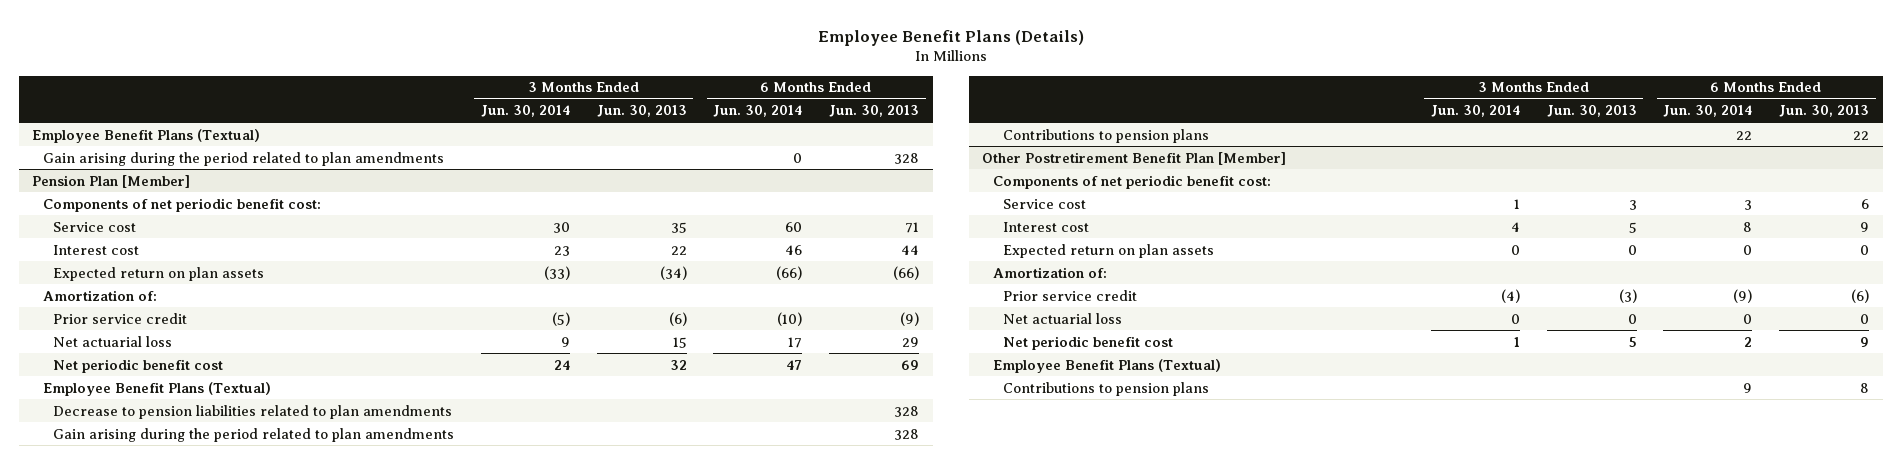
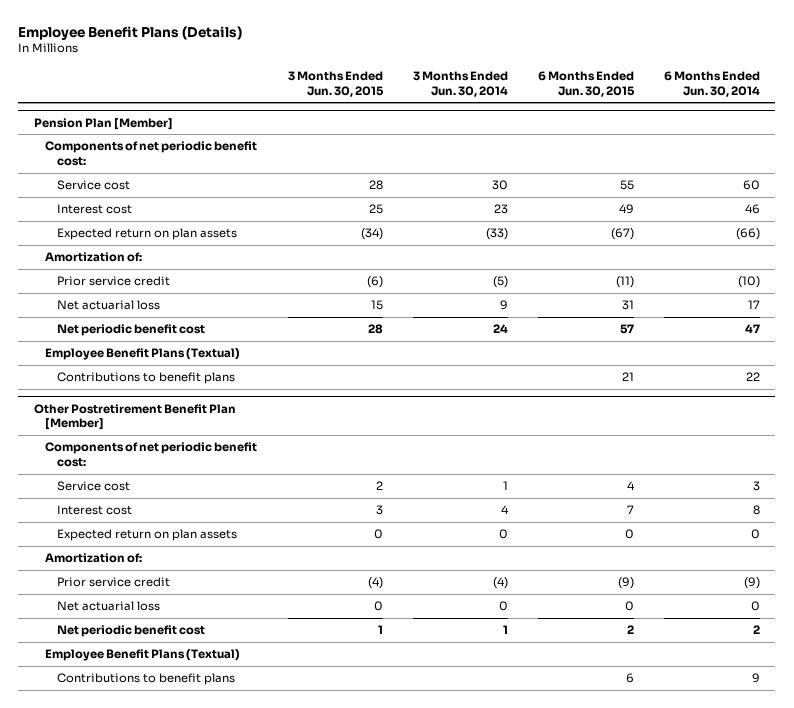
[596,105,687,118] Jun. 30, 2013 -> none
[829,105,920,118] Jun. 30, 2013 -> none
none -> [287,70,384,97] 3 Months Ended Jun. 30, 2015
none -> [537,70,635,97] 6 Months Ended Jun. 30, 2015
[32,128,261,143] Employee Benefit Plans (Textual) -> none
[42,151,444,166] Gain arising during the period related to plan amendments -> none
[53,404,453,419] Decrease to pension liabilities related to plan amendments -> none
[53,427,455,442] Gain arising during the period related to plan amendments -> none
[1003,128,1210,143] Contributions to pension plans -> [57,372,236,385] Contributions to benefit plans
[1003,381,1210,396] Contributions to pension plans -> [57,673,236,686] Contributions to benefit plans

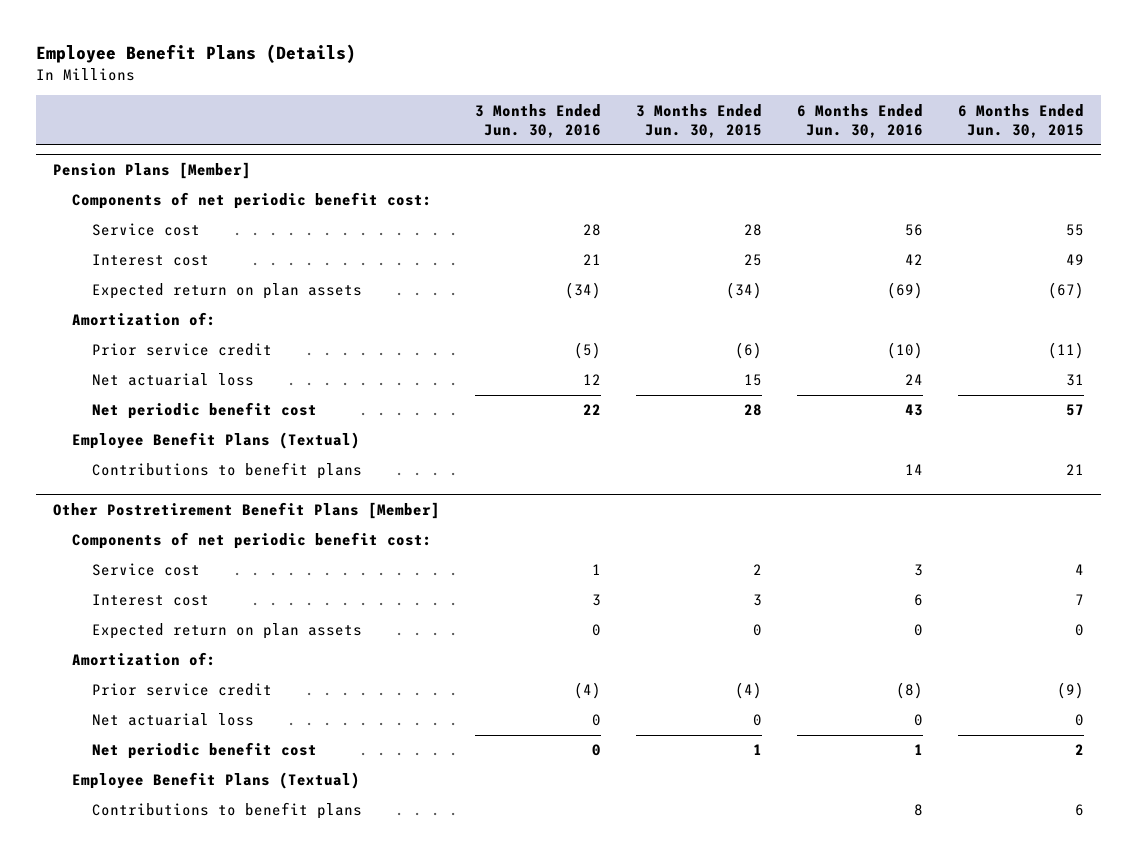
[412,70,508,97] 3 Months Ended Jun. 30, 2014 -> none
[664,70,761,97] 6 Months Ended Jun. 30, 2014 -> none
none -> [475,103,602,138] 3 Months Ended Jun. 30, 2016
none -> [797,103,924,138] 6 Months Ended Jun. 30, 2016
[33,117,173,130] Pension Plan [Member] -> [53,161,252,179] Pension Plans [Member]
[33,403,236,431] Other Postretirement Benefit Plan [Member] -> [53,501,441,519] Other Postretirement Benefit Plans [Member]

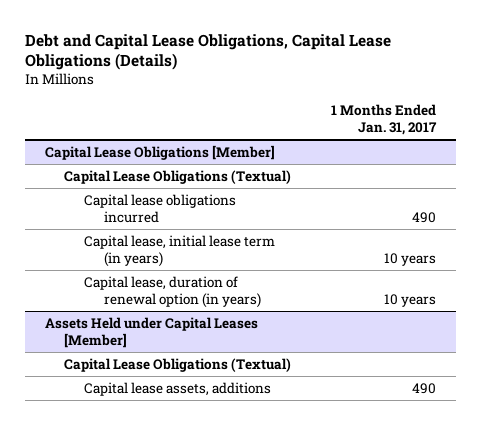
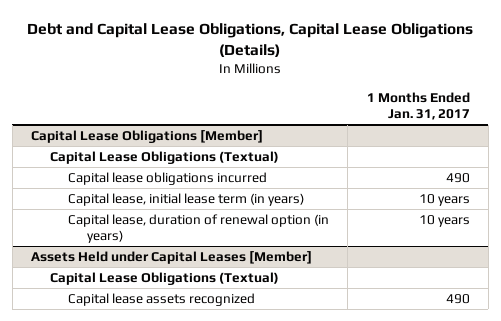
[83,381,271,396] Capital lease assets, additions -> [68,293,256,307] Capital lease assets recognized

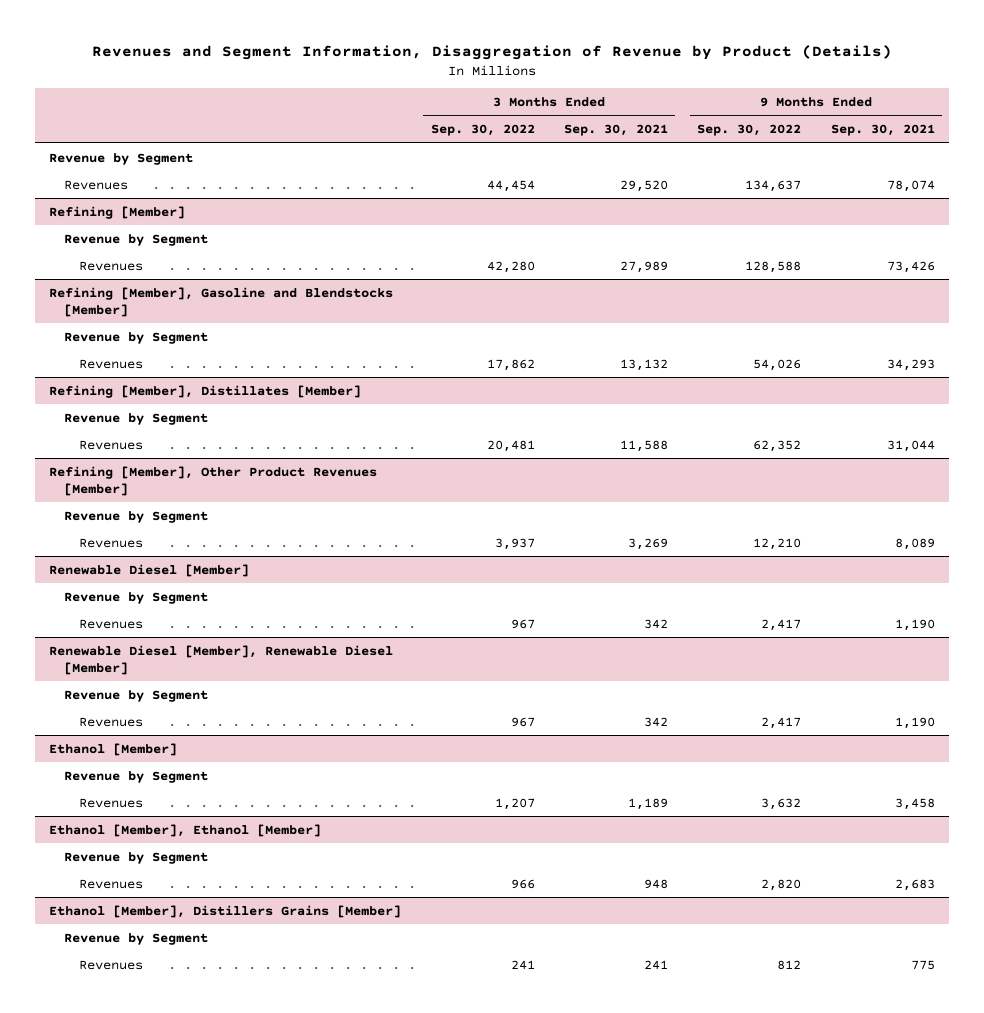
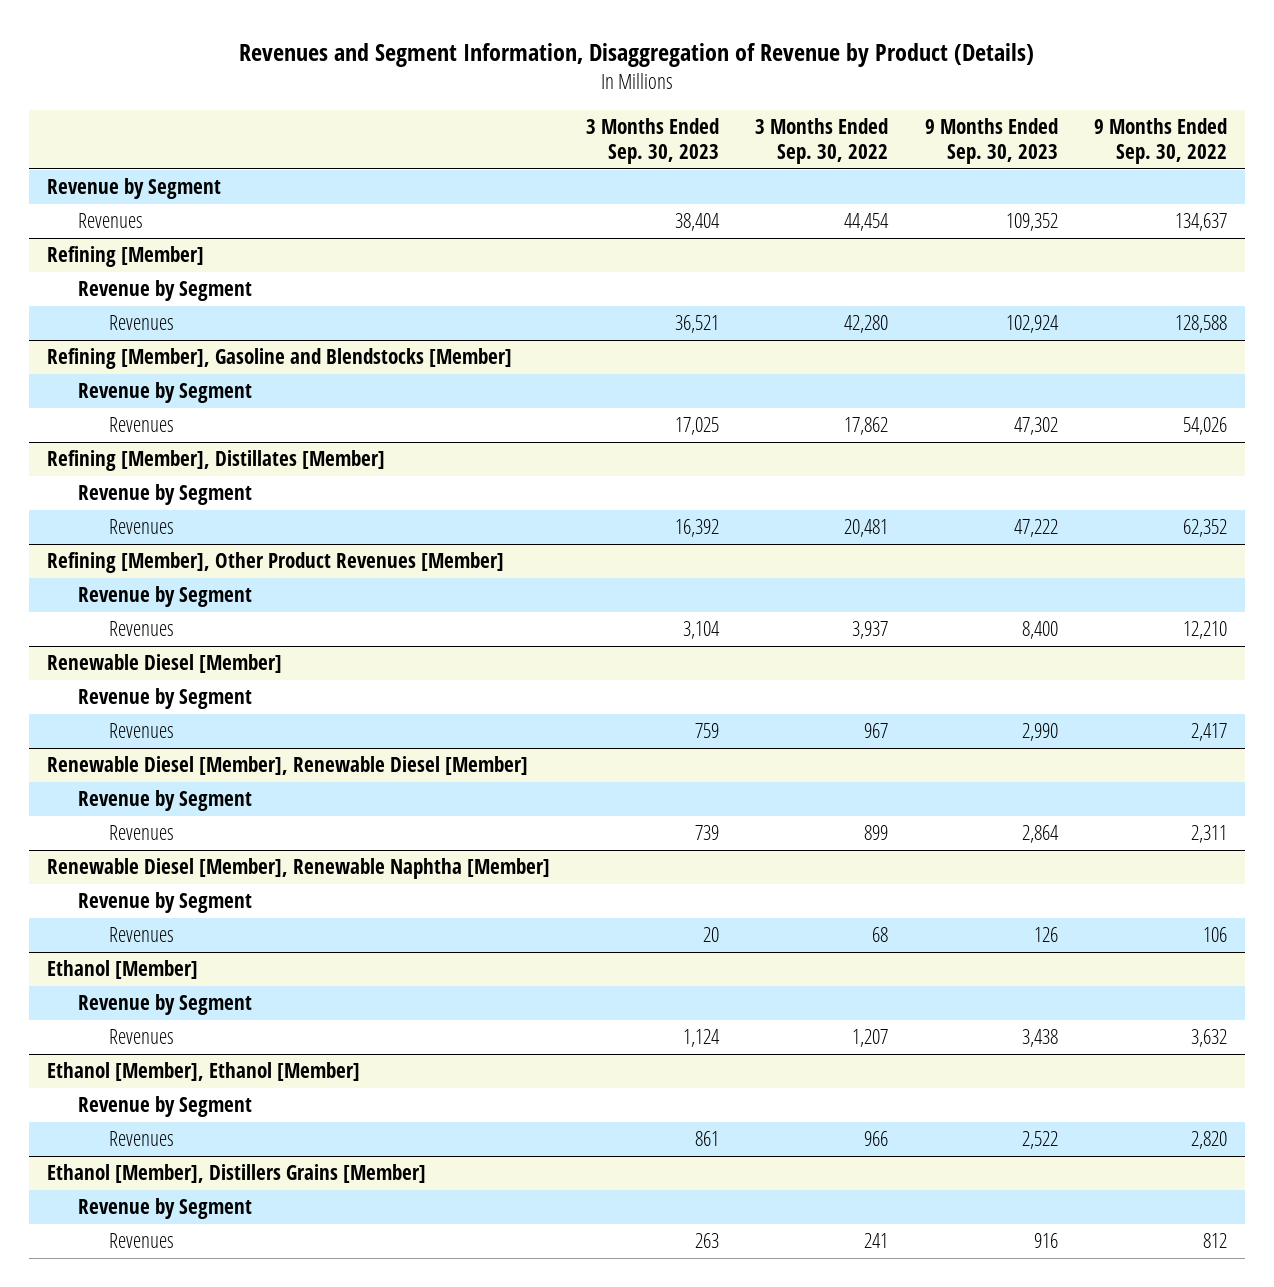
[563,124,668,137] Sep. 30, 2021 -> none
[830,124,935,137] Sep. 30, 2021 -> none
none -> [586,117,720,165] 3 Months Ended Sep. 30, 2023
none -> [924,117,1058,165] 9 Months Ended Sep. 30, 2023
[510,716,535,727] 967 -> [864,825,889,841] 899
[761,716,802,729] 2,417 -> [1190,825,1227,844] 2,311
none -> [47,858,551,880] Renewable Diesel [Member], Renewable Naphtha [Member]
none -> [77,892,252,914] Revenue by Segment
none -> [108,927,174,943] Revenues

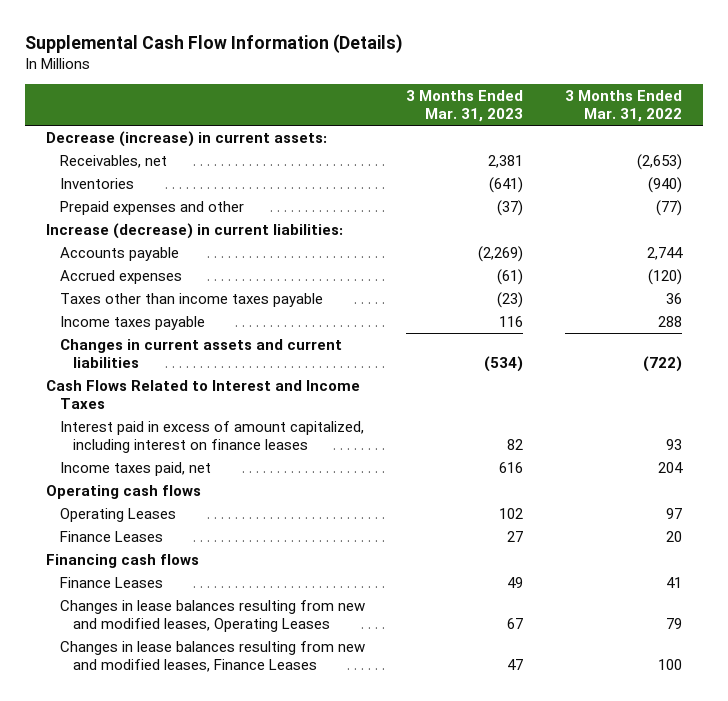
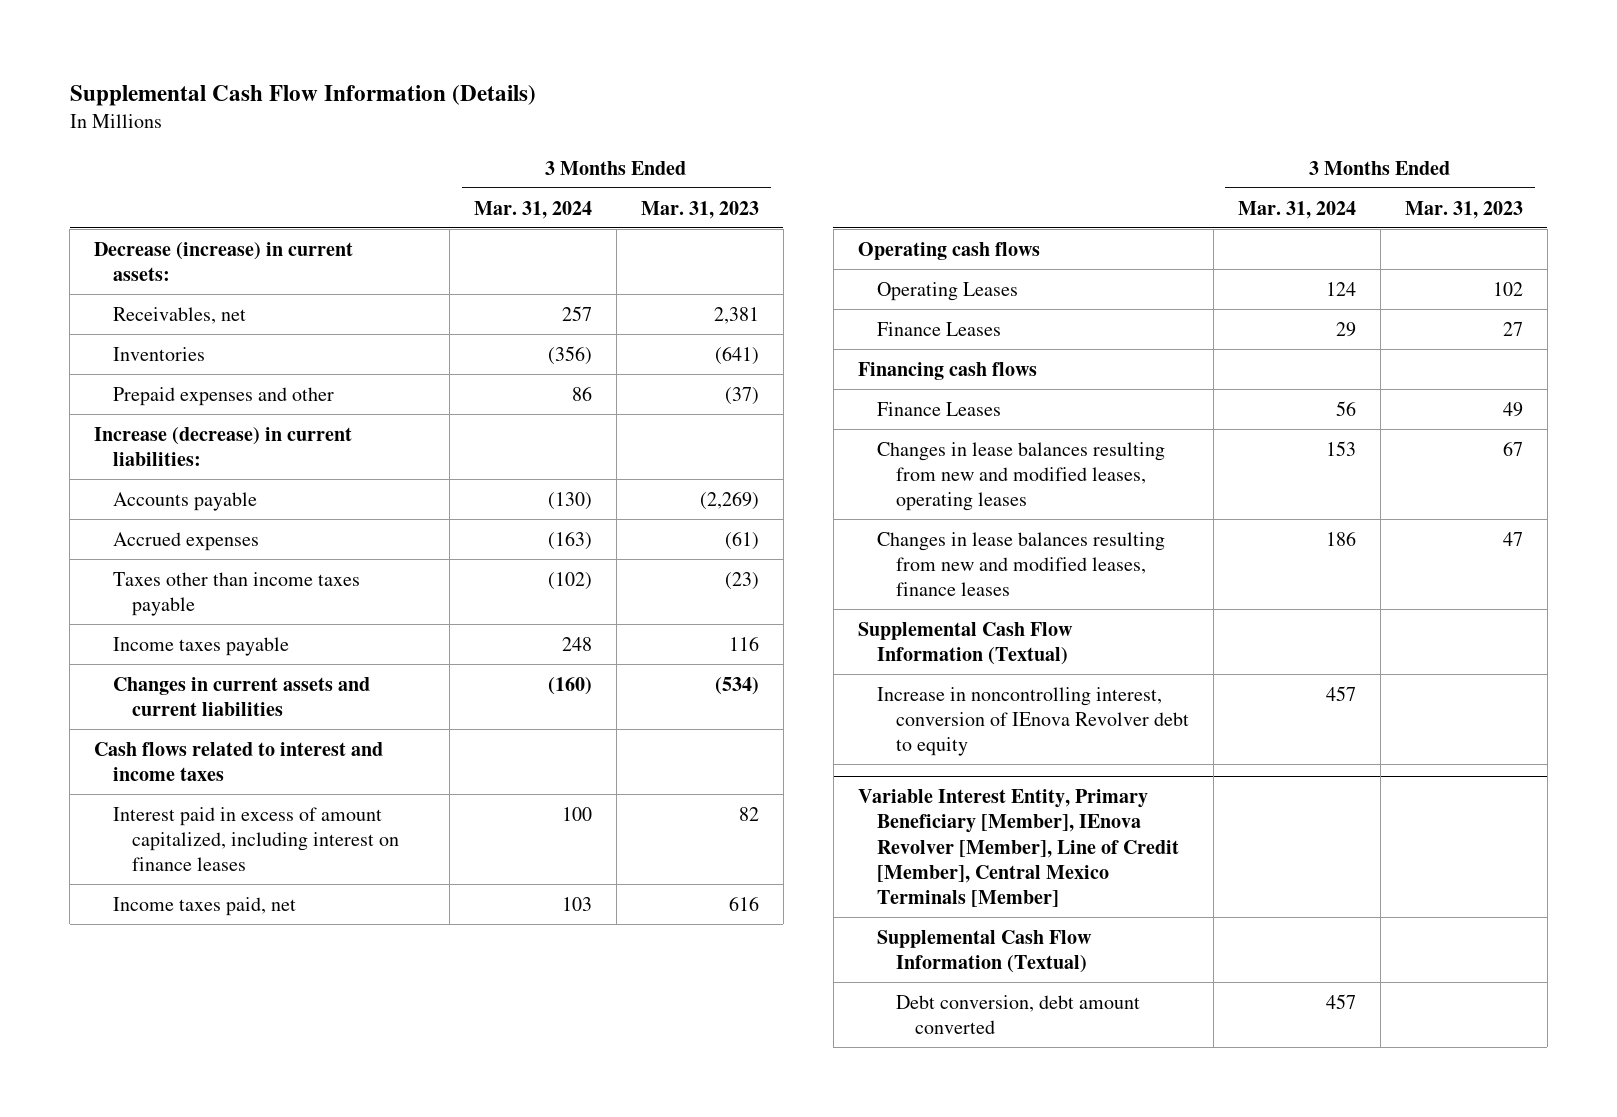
[564,89,682,123] 3 Months Ended Mar. 31, 2022 -> none
none -> [473,200,592,219] Mar. 31, 2024
[45,379,360,410] Cash Flows Related to Interest and Income Taxes -> [94,741,384,781] Cash flows related to interest and income taxes
[59,599,365,633] Changes in lease balances resulting from new and modified leases, Operating Leases -> [876,441,1165,512] Changes in lease balances resulting from new and modified leases, operating leases
[59,640,365,673] Changes in lease balances resulting from new and modified leases, Finance Leases -> [876,531,1165,597] Changes in lease balances resulting from new and modified leases, finance leases
none -> [857,621,1073,665] Supplemental Cash Flow Information (Textual)
none -> [876,686,1189,757] Increase in noncontrolling interest, conversion of IEnova Revolver debt to equity
none -> [857,789,1179,908] Variable Interest Entity, Primary Beneficiary [Member], IEnova Revolver [Member], Line of Credit [Member], Central Mexico Terminals [Member]
none -> [876,929,1092,973] Supplemental Cash Flow Information (Textual)
none -> [895,994,1140,1034] Debt conversion, debt amount converted

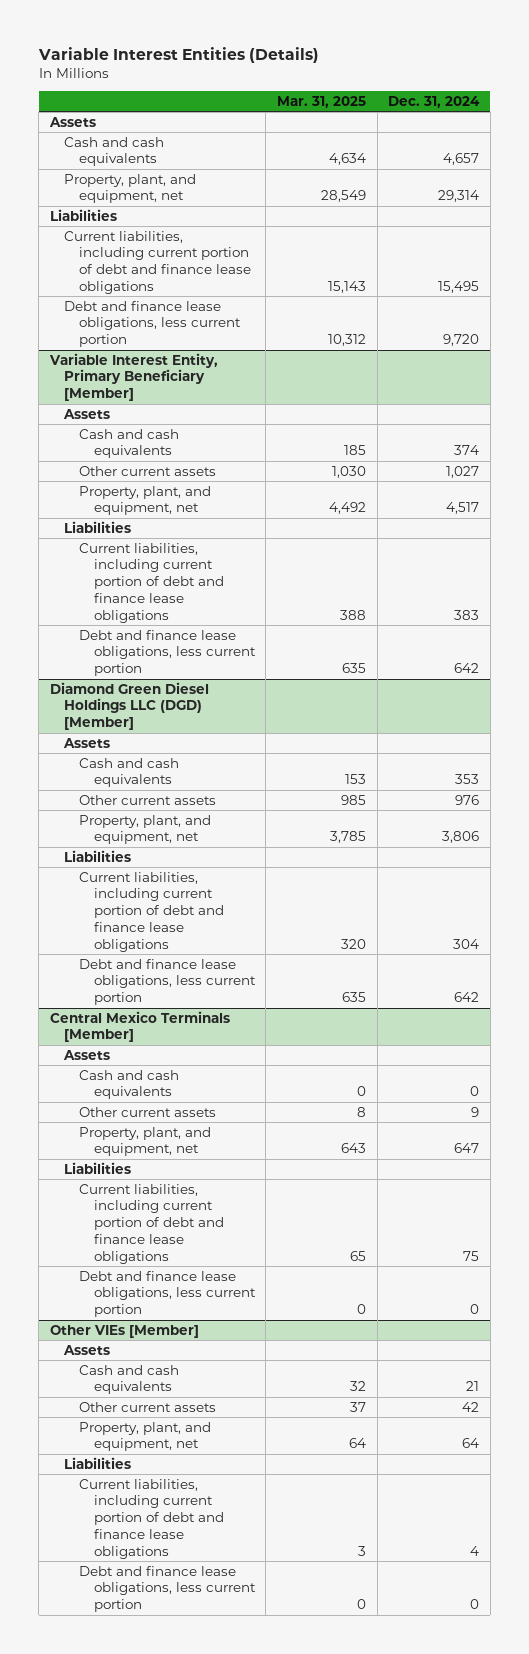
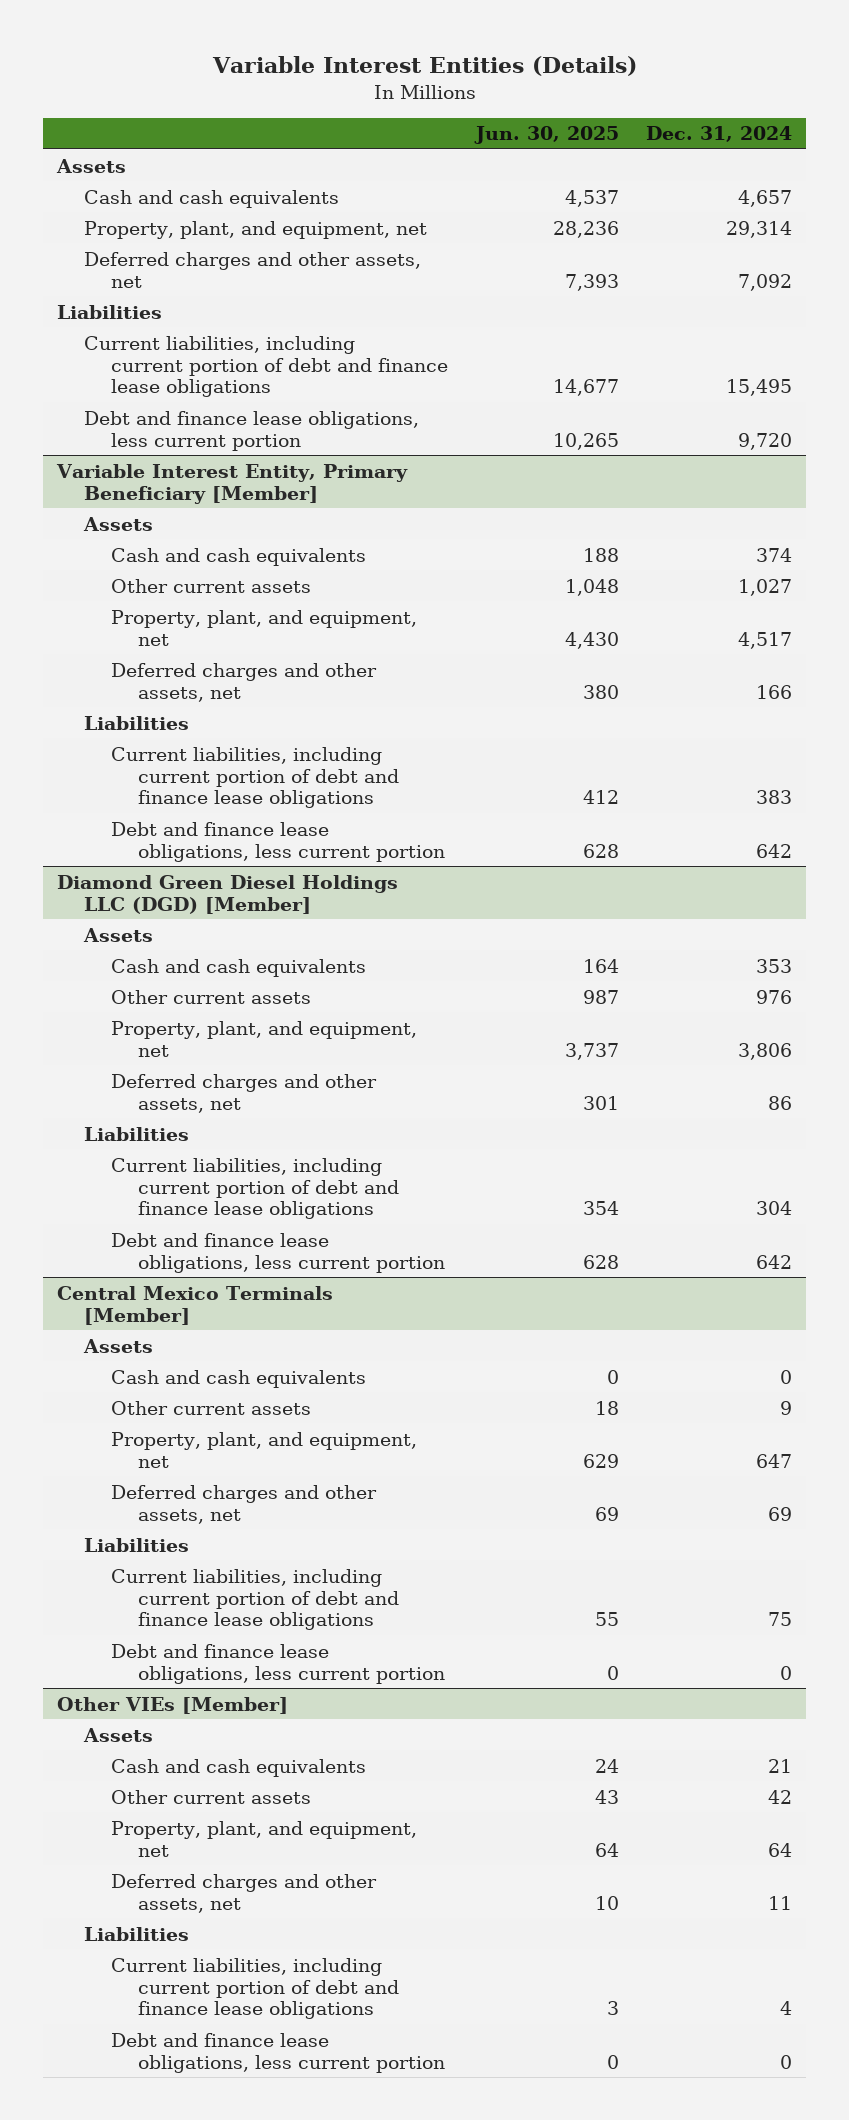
[276,96,366,109] Mar. 31, 2025 -> none
none -> [473,126,619,145] Jun. 30, 2025
none -> [84,251,422,288] Deferred charges and other assets, net
none -> [110,662,377,702] Deferred charges and other assets, net
none -> [110,1073,377,1113] Deferred charges and other assets, net
none -> [110,1484,377,1524] Deferred charges and other assets, net
none -> [110,1873,377,1913] Deferred charges and other assets, net

